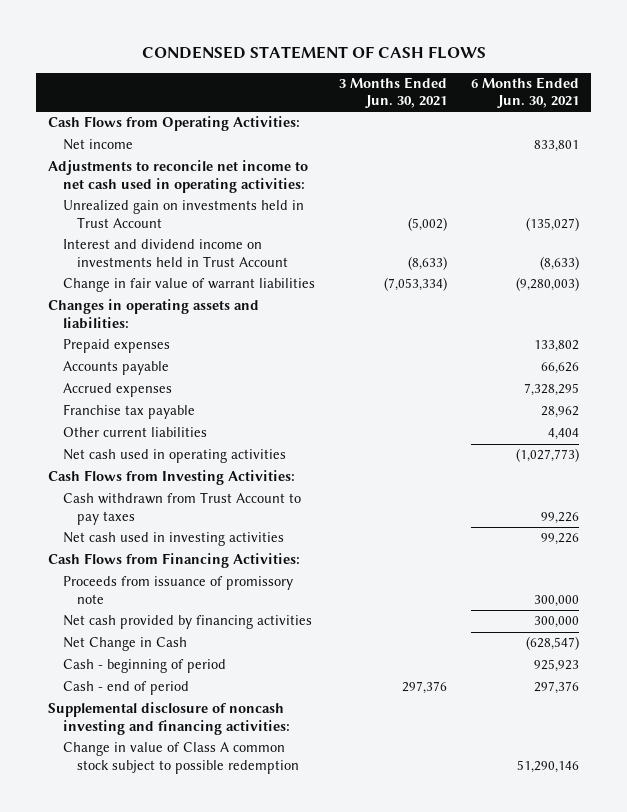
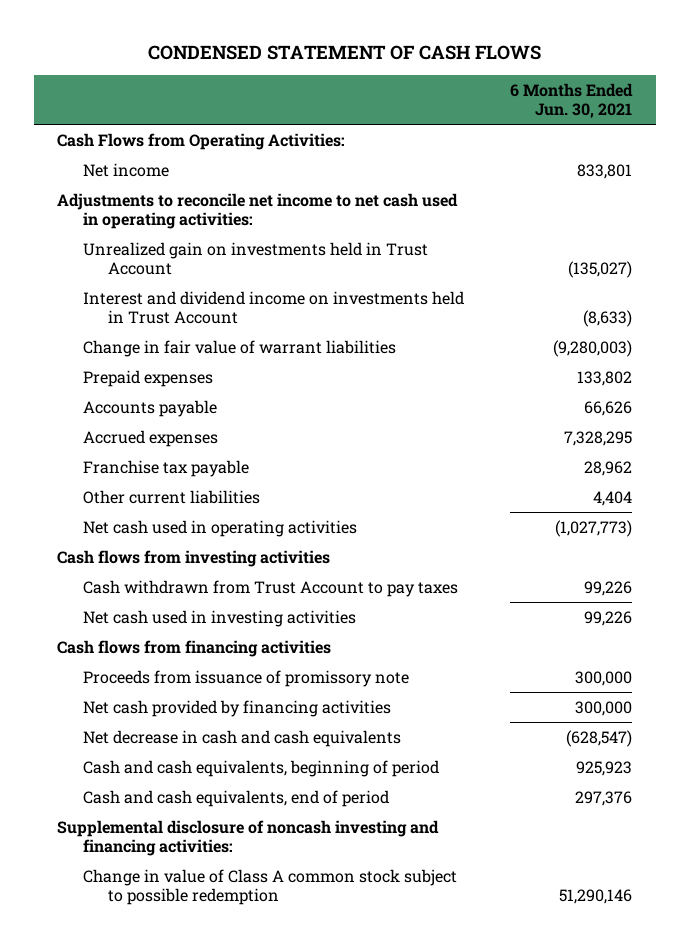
[339,77,448,109] 3 Months Ended Jun. 30, 2021 -> none
[48,299,260,329] Changes in operating assets and liabilities: -> none
[48,470,296,486] Cash Flows from Investing Activities: -> [57,549,331,567] Cash flows from investing activities
[48,553,301,569] Cash Flows from Financing Activities: -> [57,639,332,657] Cash flows from financing activities
[62,637,187,652] Net Change in Cash -> [82,729,401,747] Net decrease in cash and cash equivalents
[62,659,226,674] Cash - beginning of period -> [82,759,439,777] Cash and cash equivalents, beginning of period
[62,681,189,696] Cash - end of period -> [82,789,389,807] Cash and cash equivalents, end of period

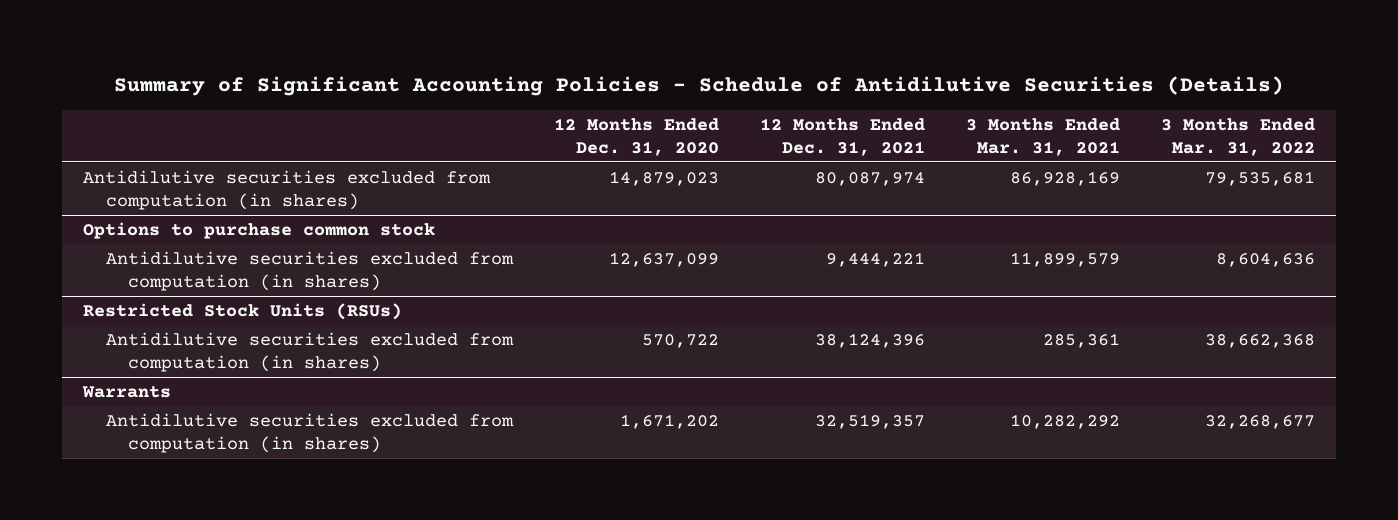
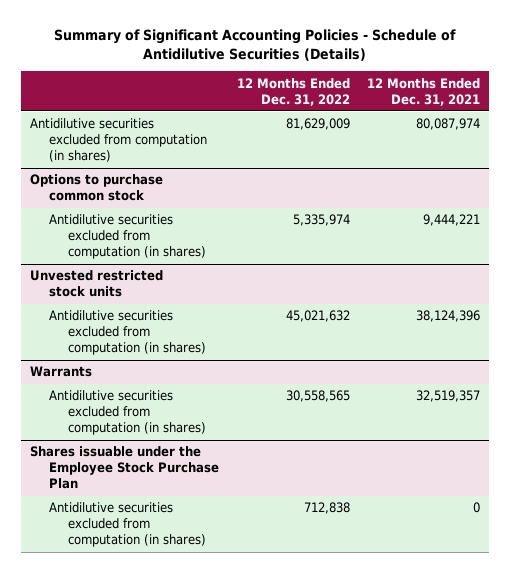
[553,117,719,156] 12 Months Ended Dec. 31, 2020 -> none
[965,117,1120,156] 3 Months Ended Mar. 31, 2021 -> none
[1161,117,1316,156] 3 Months Ended Mar. 31, 2022 -> none
none -> [236,77,350,106] 12 Months Ended Dec. 31, 2022
[82,302,402,320] Restricted Stock Units (RSUs) -> [29,270,163,298] Unvested restricted stock units
none -> [29,446,219,490] Shares issuable under the Employee Stock Purchase Plan
none -> [48,502,207,548] Antidilutive securities excluded from computation (in shares)

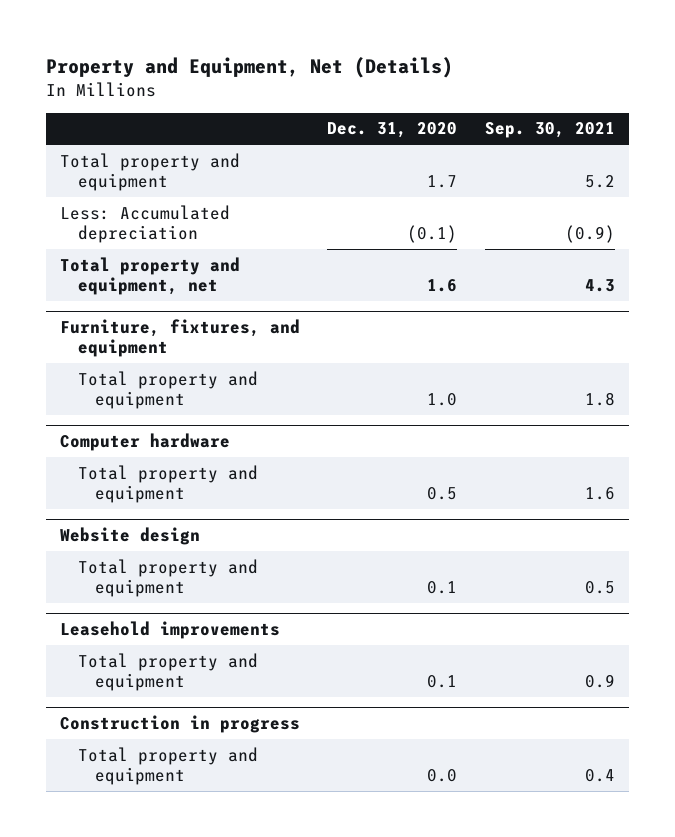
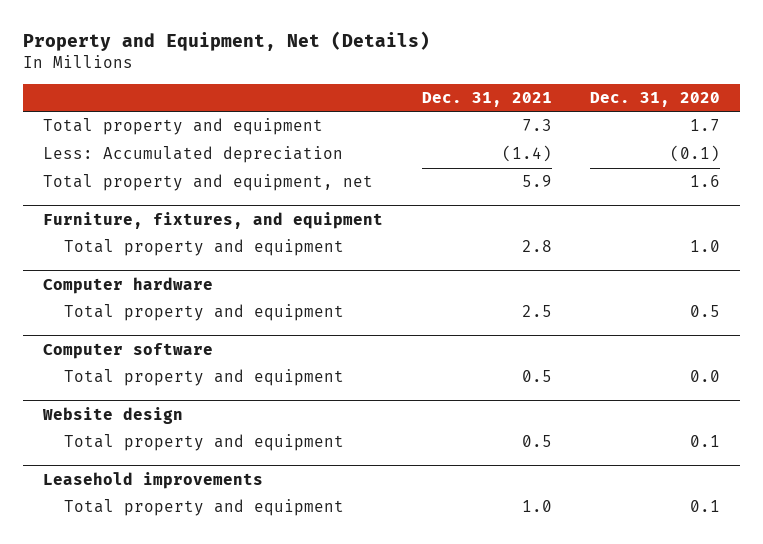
[484,122,615,139] Sep. 30, 2021 -> none
none -> [421,91,552,107] Dec. 31, 2021
none -> [42,342,213,359] Computer software
none -> [64,369,345,387] Total property and equipment
[59,714,300,733] Construction in progress -> none
[77,746,258,785] Total property and equipment -> none

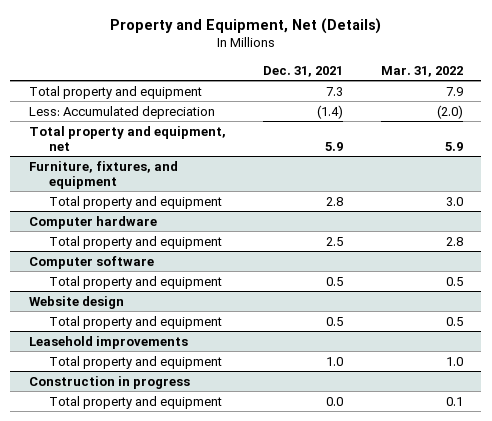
[590,91,721,107] Dec. 31, 2020 -> none
none -> [380,65,463,77] Mar. 31, 2022
none -> [28,375,190,389] Construction in progress
none -> [48,395,222,409] Total property and equipment

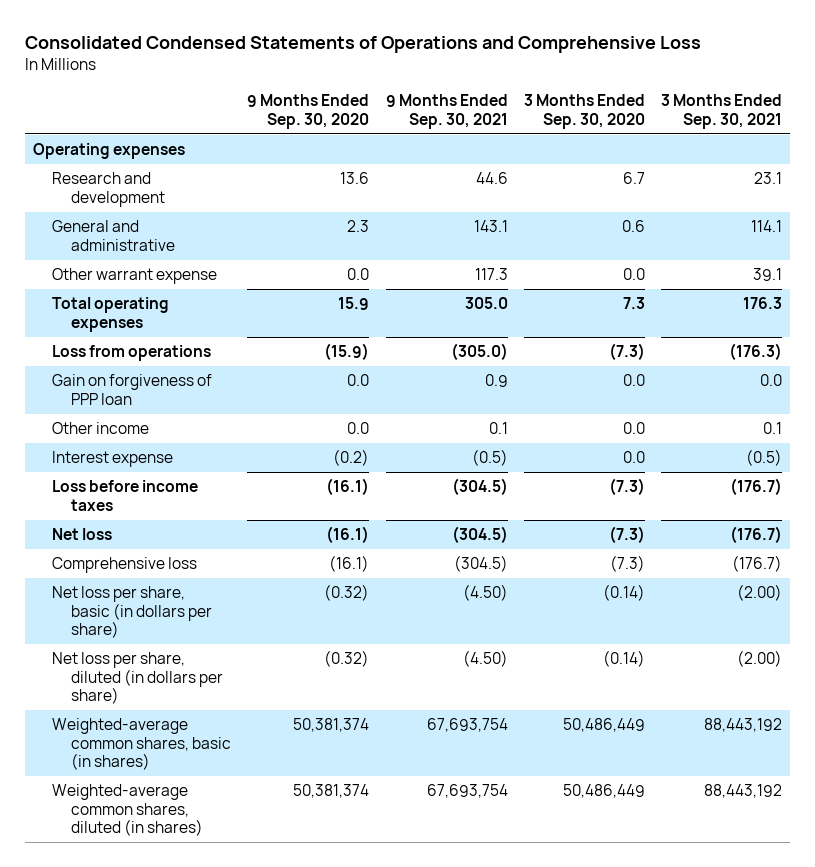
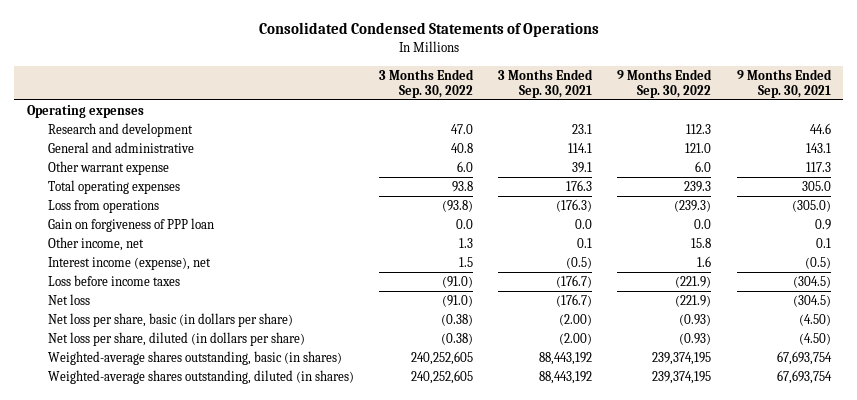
[24,36,701,54] Consolidated Condensed Statements of Operations and Comprehensive Loss -> [258,22,599,38] Consolidated Condensed Statements of Operations
[247,94,370,129] 9 Months Ended Sep. 30, 2020 -> none
[523,94,645,129] 3 Months Ended Sep. 30, 2020 -> none
none -> [378,68,474,98] 3 Months Ended Sep. 30, 2022
none -> [617,68,713,98] 9 Months Ended Sep. 30, 2022
[52,422,150,435] Other income -> [47,237,144,252] Other income, net
[52,451,174,468] Interest expense -> [47,257,211,271] Interest income (expense), net
[52,557,198,574] Comprehensive loss -> none
[52,718,231,771] Weighted-average common shares, basic (in shares) -> [47,351,342,366] Weighted-average shares outstanding, basic (in shares)
[52,784,203,837] Weighted-average common shares, diluted (in shares) -> [47,370,354,385] Weighted-average shares outstanding, diluted (in shares)

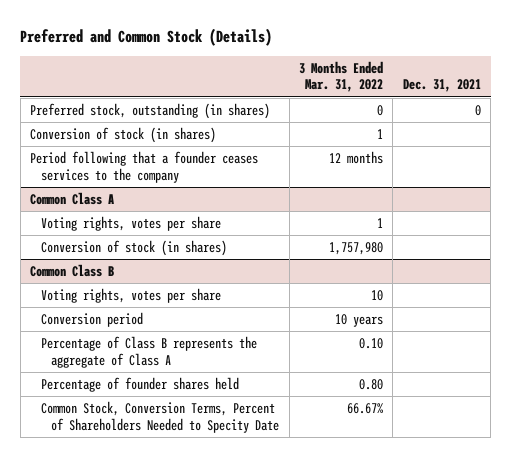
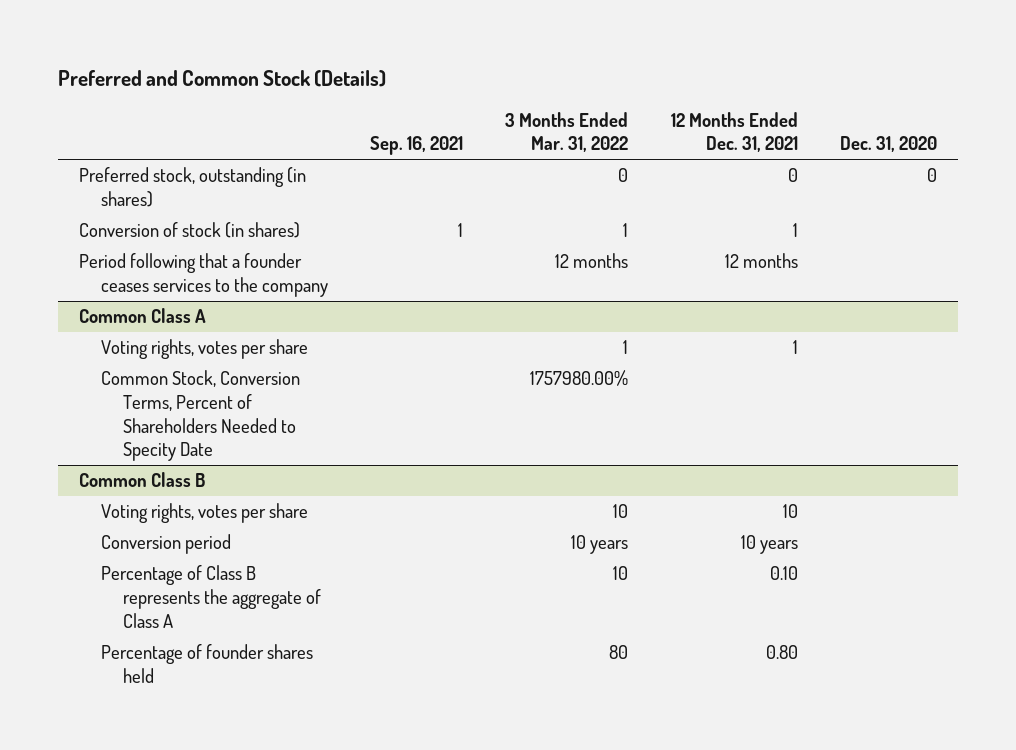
[402,79,481,93] Dec. 31, 2021 -> none
none -> [370,136,464,156] Sep. 16, 2021
none -> [670,111,798,153] 12 Months Ended Dec. 31, 2021
none -> [839,136,937,153] Dec. 31, 2020
[40,239,227,256] Conversion of stock (in shares) -> none
none -> [100,370,300,462] Common Stock, Conversion Terms, Percent of Shareholders Needed to Specity Date
[40,400,280,433] Common Stock, Conversion Terms, Percent of Shareholders Needed to Specity Date -> none
[358,337,383,349] 0.10 -> [613,566,629,581] 10
[358,378,383,390] 0.80 -> [609,645,629,660] 80

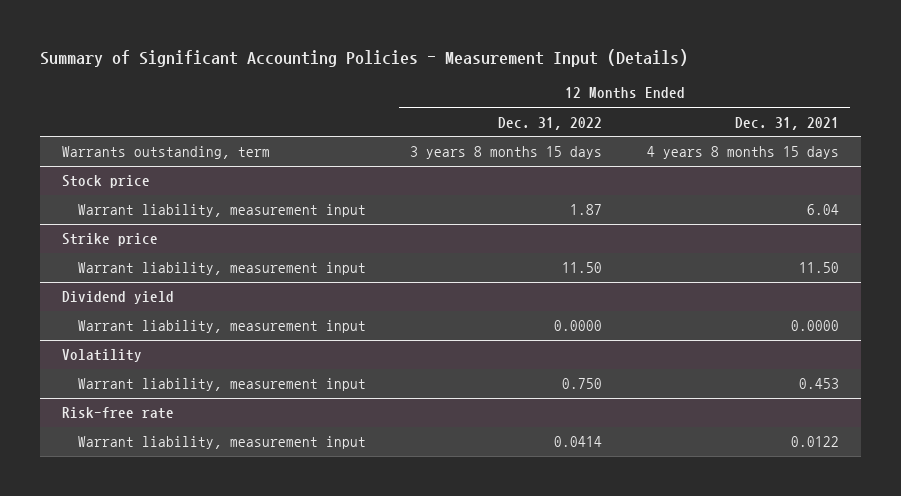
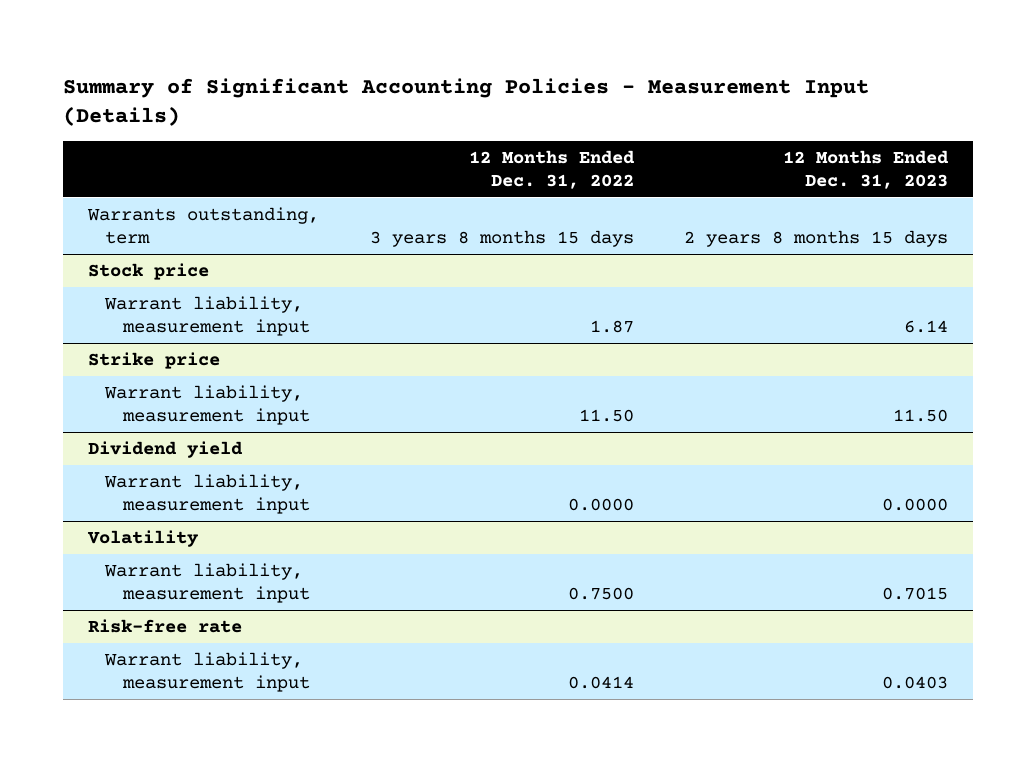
[734,116,839,130] Dec. 31, 2021 -> none
none -> [782,149,949,189] 12 Months Ended Dec. 31, 2023
[562,378,603,390] 0.750 -> [567,587,634,601] 0.7500

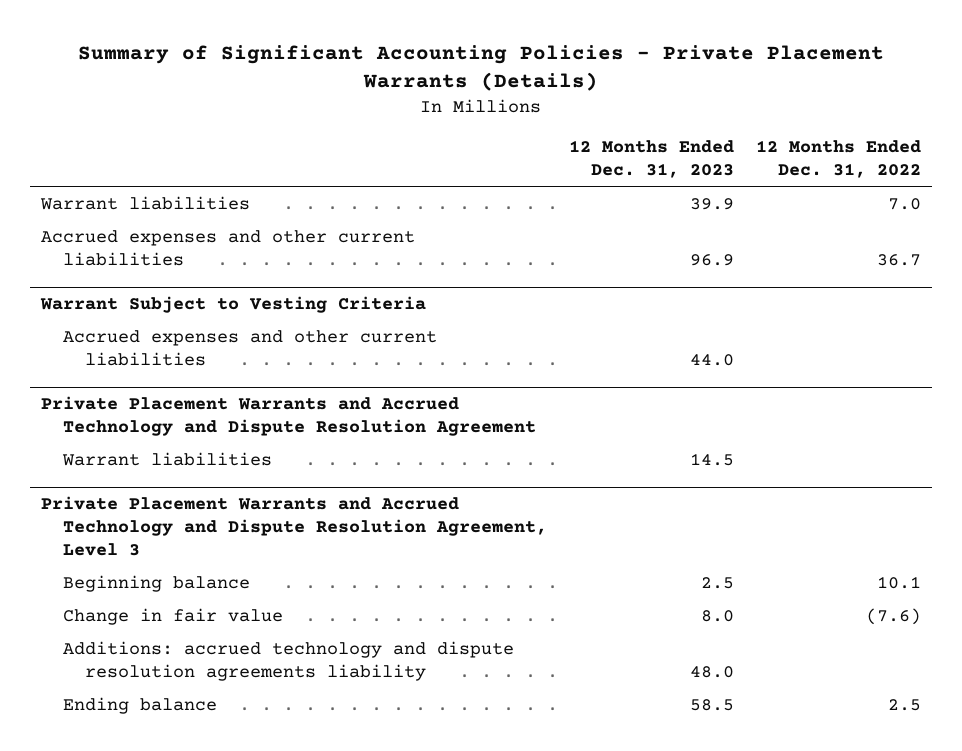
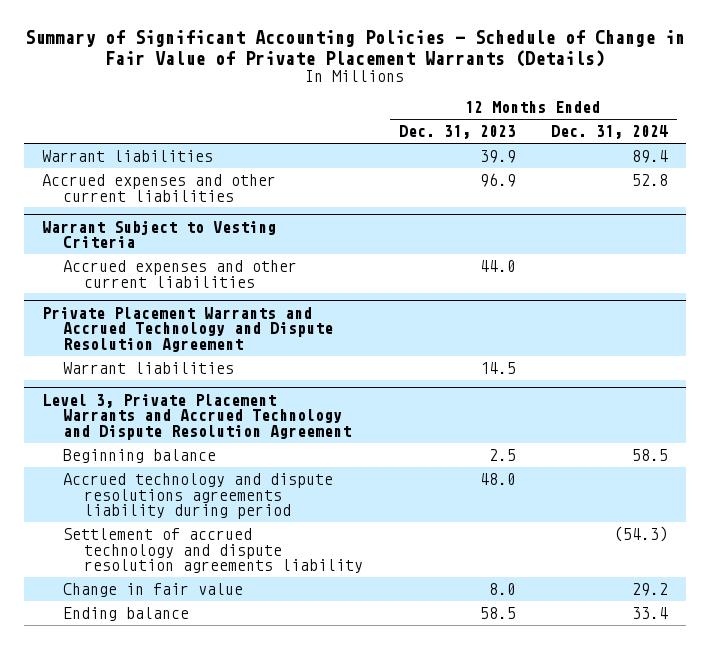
[77,44,884,92] Summary of Significant Accounting Policies - Private Placement Warrants (Details) -> [25,30,686,67] Summary of Significant Accounting Policies - Schedule of Change in Fair Value of Private Placement Warrants (Details)
[755,140,921,179] 12 Months Ended Dec. 31, 2022 -> none
none -> [551,125,669,140] Dec. 31, 2024
[40,496,548,557] Private Placement Warrants and Accrued Technology and Dispute Resolution Agreement, Level 3 -> [41,393,351,440] Level 3, Private Placement Warrants and Accrued Technology and Dispute Resolution Agreement
none -> [62,472,333,520] Accrued technology and dispute resolutions agreements liability during period
none -> [62,527,363,574] Settlement of accrued technology and dispute resolution agreements liability
[63,640,515,681] Additions: accrued technology and dispute resolution agreements liability -> none

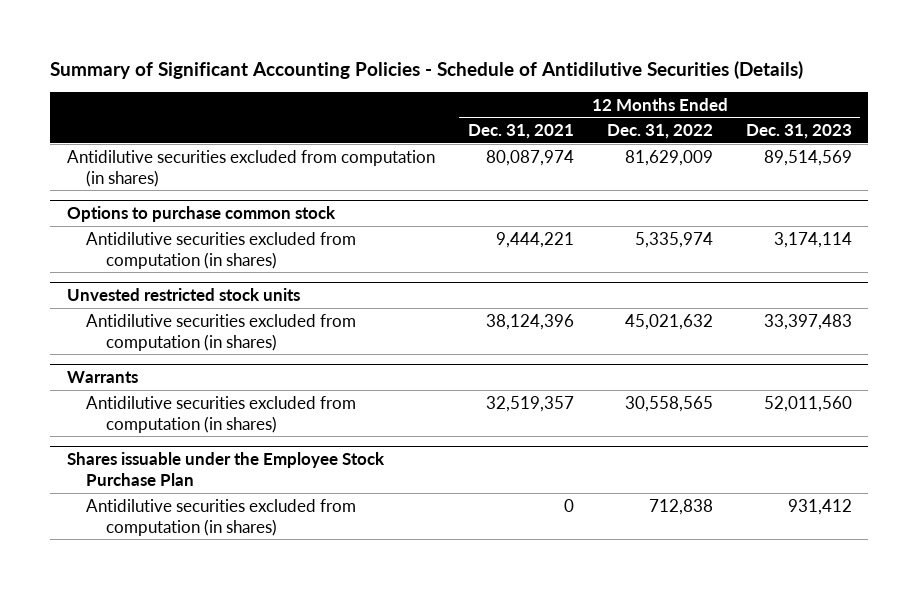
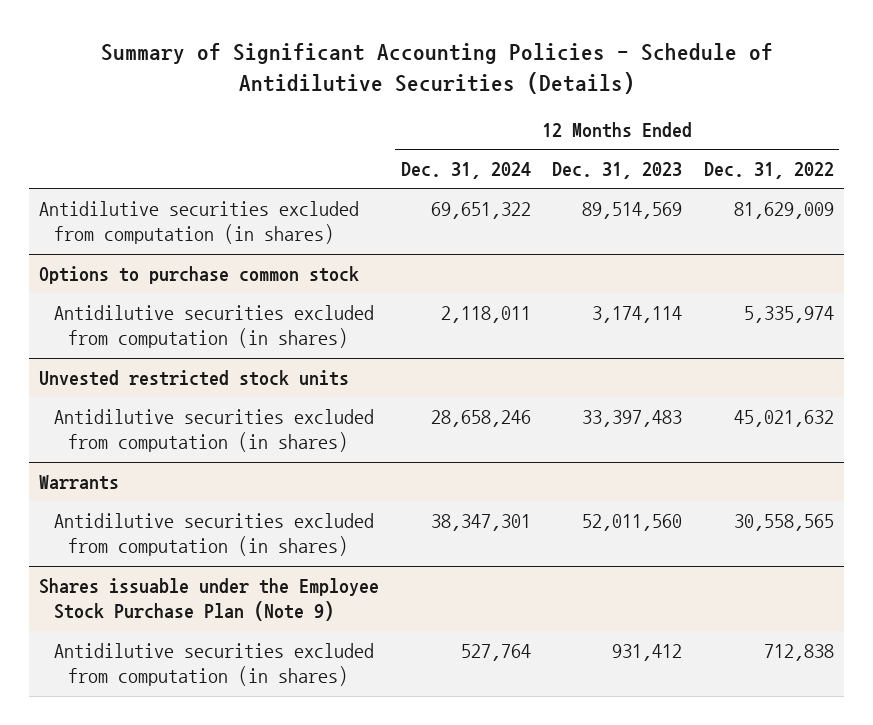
[467,124,574,140] Dec. 31, 2021 -> none
none -> [400,162,531,180] Dec. 31, 2024
[66,452,385,487] Shares issuable under the Employee Stock Purchase Plan -> [39,577,380,622] Shares issuable under the Employee Stock Purchase Plan (Note 9)

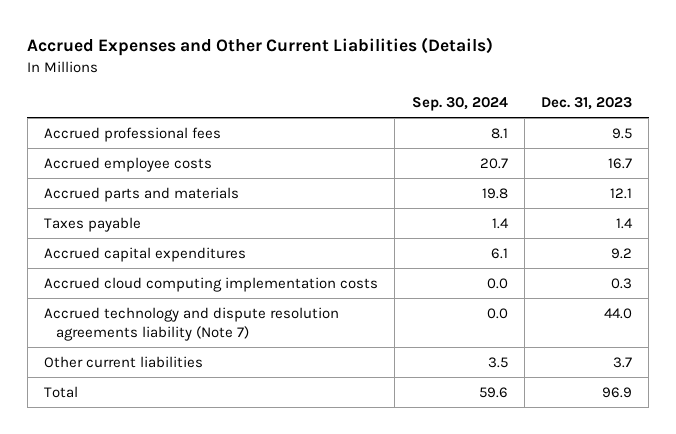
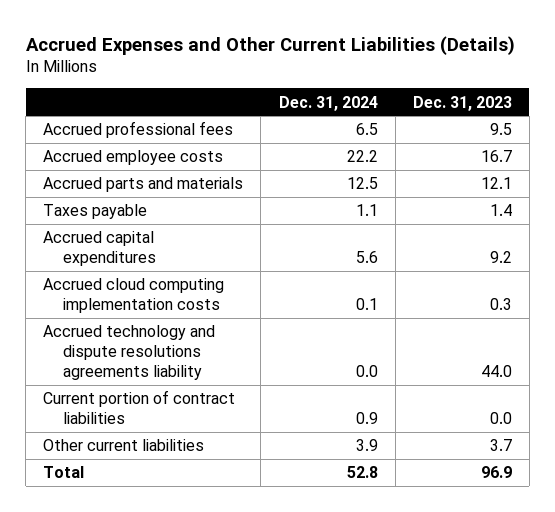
[411,96,508,111] Sep. 30, 2024 -> none
none -> [278,95,378,111] Dec. 31, 2024
[44,306,340,341] Accrued technology and dispute resolution agreements liability (Note 7) -> [43,325,216,380] Accrued technology and dispute resolutions agreements liability
none -> [43,390,236,425] Current portion of contract liabilities

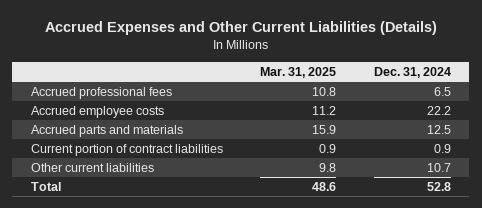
[412,95,512,111] Dec. 31, 2023 -> none
none -> [260,66,337,78] Mar. 31, 2025
[43,204,148,220] Taxes payable -> none
[43,231,156,267] Accrued capital expenditures -> none
[43,278,225,314] Accrued cloud computing implementation costs -> none
[43,325,216,380] Accrued technology and dispute resolutions agreements liability -> none
[355,439,378,452] 3.9 -> [426,163,451,173] 10.7

